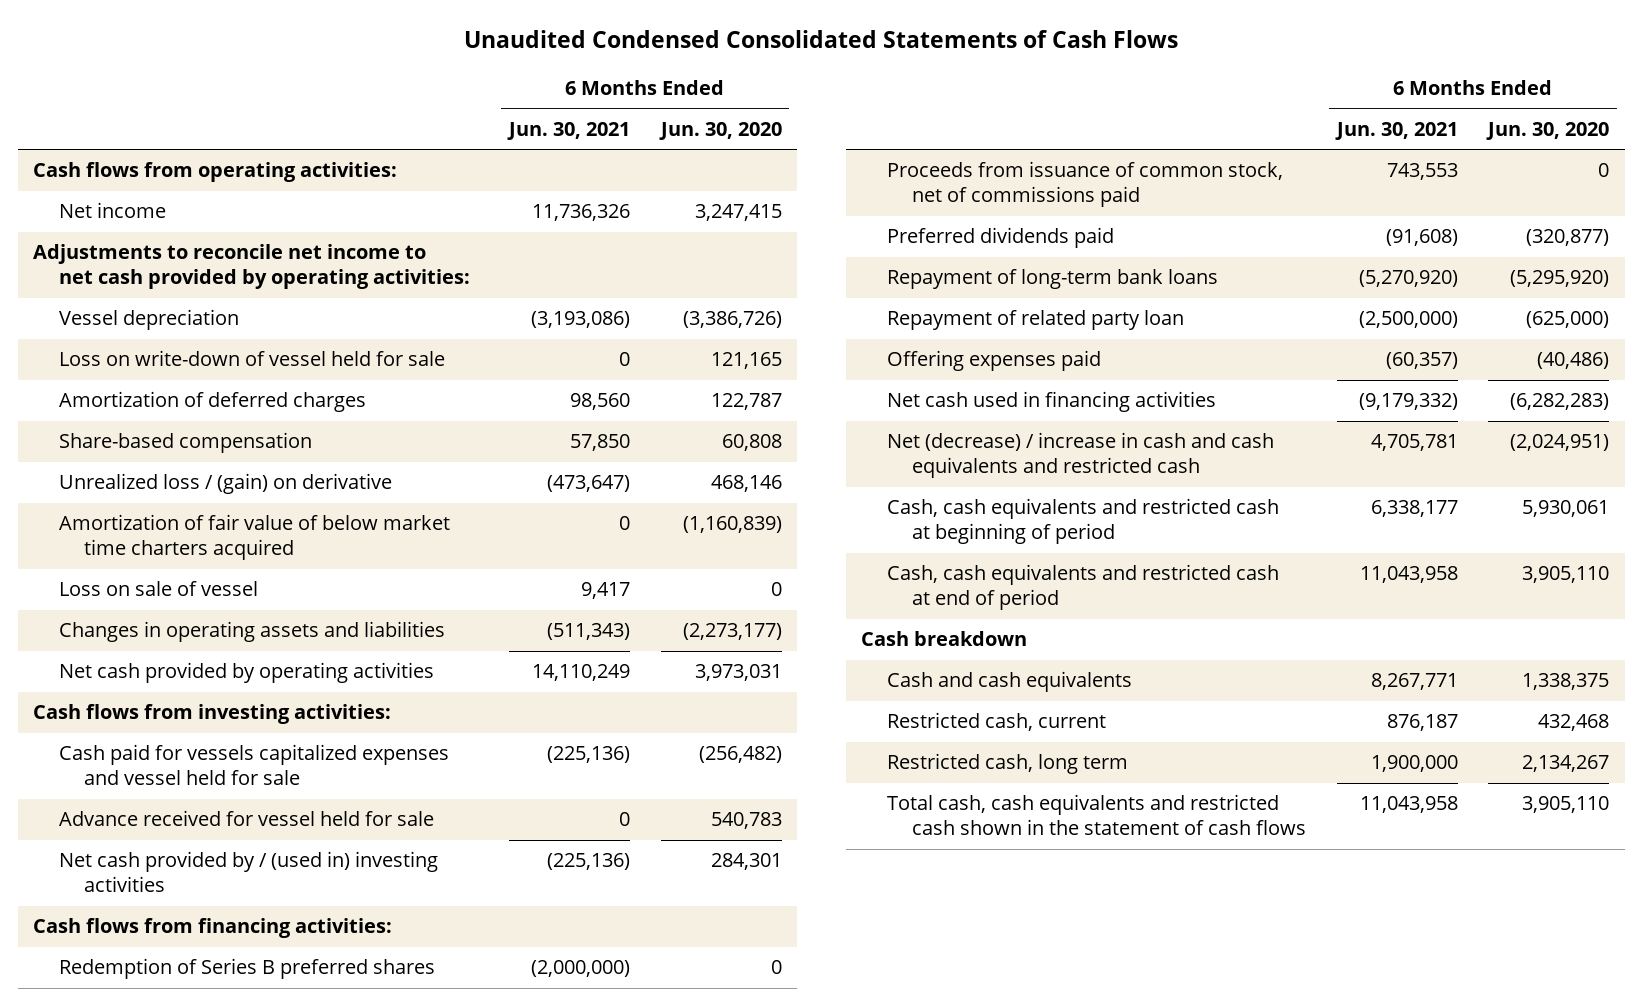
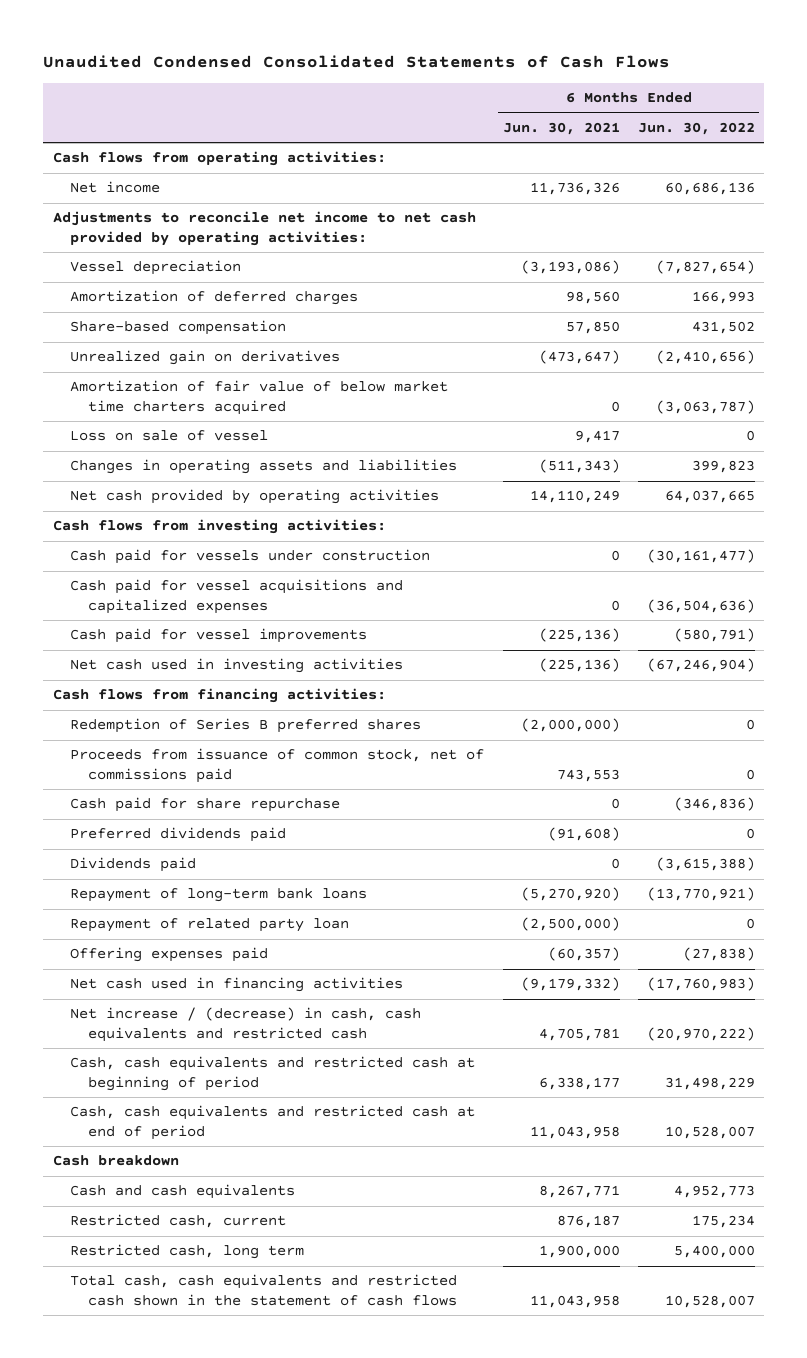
[658,121,782,140] Jun. 30, 2020 -> none
none -> [637,121,755,135] Jun. 30, 2022
[58,350,445,367] Loss on write-down of vessel held for sale -> none
[58,473,392,495] Unrealized loss / (gain) on derivative -> [70,350,341,366] Unrealized gain on derivatives
[58,810,434,827] Advance received for vessel held for sale -> none
none -> [70,549,431,565] Cash paid for vessels under construction
[58,744,449,786] Cash paid for vessels capitalized expenses and vessel held for sale -> [70,579,404,614] Cash paid for vessel acquisitions and capitalized expenses
[546,746,630,764] (225,136) -> [610,599,620,611] 0
none -> [70,628,368,644] Cash paid for vessel improvements
[58,851,438,893] Net cash provided by / (used in) investing activities -> [70,658,404,674] Net cash used in investing activities
none -> [70,797,341,813] Cash paid for share repurchase
none -> [70,857,197,873] Dividends paid
[886,432,1274,479] Net (decrease) / increase in cash and cash equivalents and restricted cash -> [70,1007,422,1042] Net increase / (decrease) in cash, cash equivalents and restricted cash

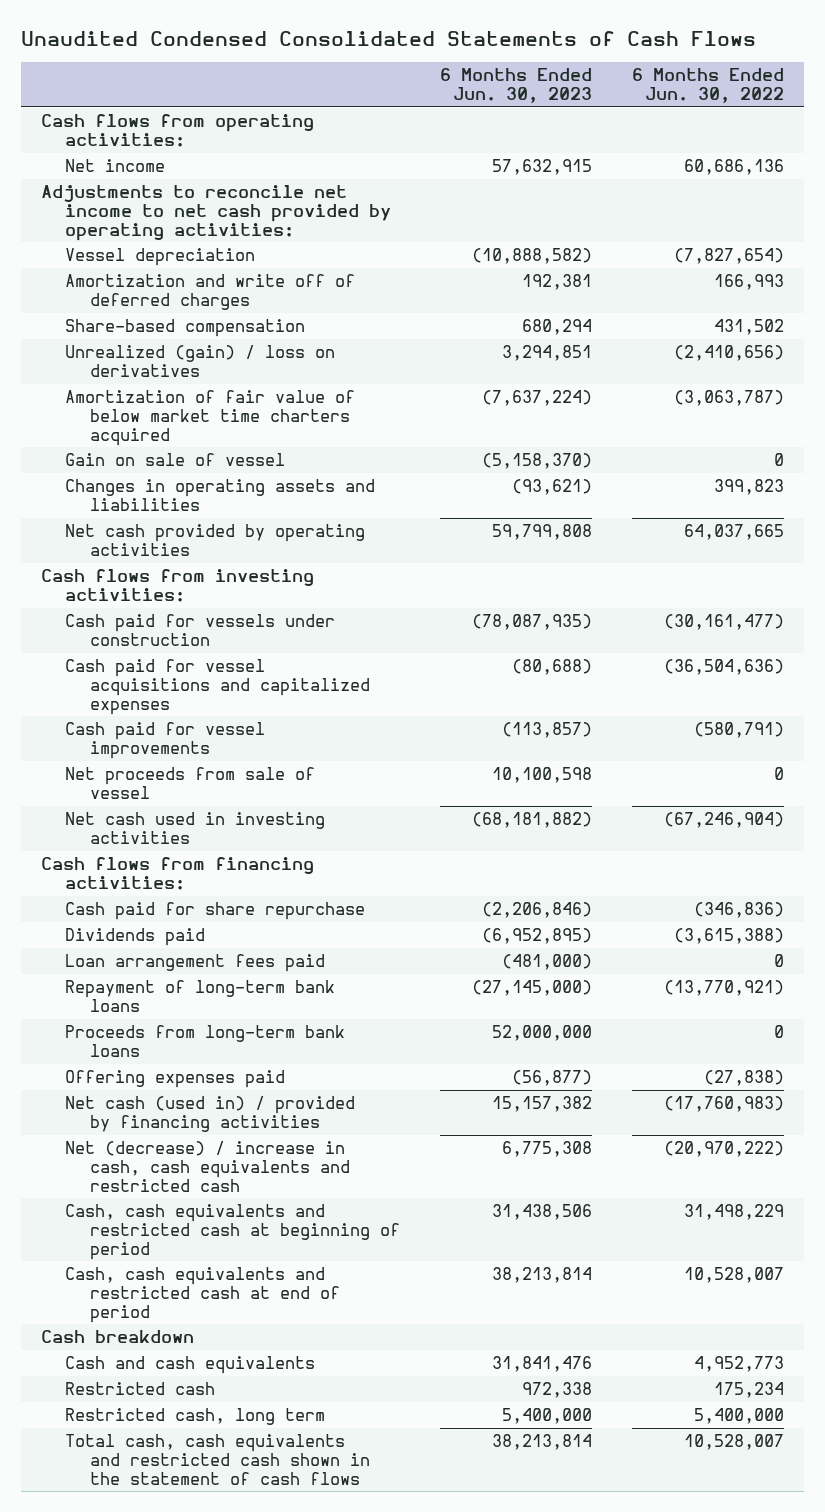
[502,121,620,135] Jun. 30, 2021 -> none
none -> [440,68,593,104] 6 Months Ended Jun. 30, 2023
[70,290,359,306] Amortization of deferred charges -> [65,274,356,310] Amortization and write off of deferred charges
[70,350,341,366] Unrealized gain on derivatives -> [65,345,336,377] Unrealized (gain) / loss on derivatives
[70,430,269,442] Loss on sale of vessel -> [65,453,286,467] Gain on sale of vessel
none -> [65,767,316,799] Net proceeds from sale of vessel
[70,718,422,734] Redemption of Series B preferred shares -> none
[70,748,485,783] Proceeds from issuance of common stock, net of commissions paid -> none
[70,827,287,843] Preferred dividends paid -> none
none -> [65,954,326,973] Loan arrangement fees paid
[70,918,350,933] Repayment of related party loan -> none
none -> [65,1025,346,1057] Proceeds from long-term bank loans
[70,977,404,993] Net cash used in financing activities -> [65,1096,356,1132] Net cash (used in) / provided by financing activities
[70,1007,422,1042] Net increase / (decrease) in cash, cash equivalents and restricted cash -> [65,1141,351,1192] Net (decrease) / increase in cash, cash equivalents and restricted cash
[70,1214,287,1229] Restricted cash, current -> [65,1382,216,1396] Restricted cash

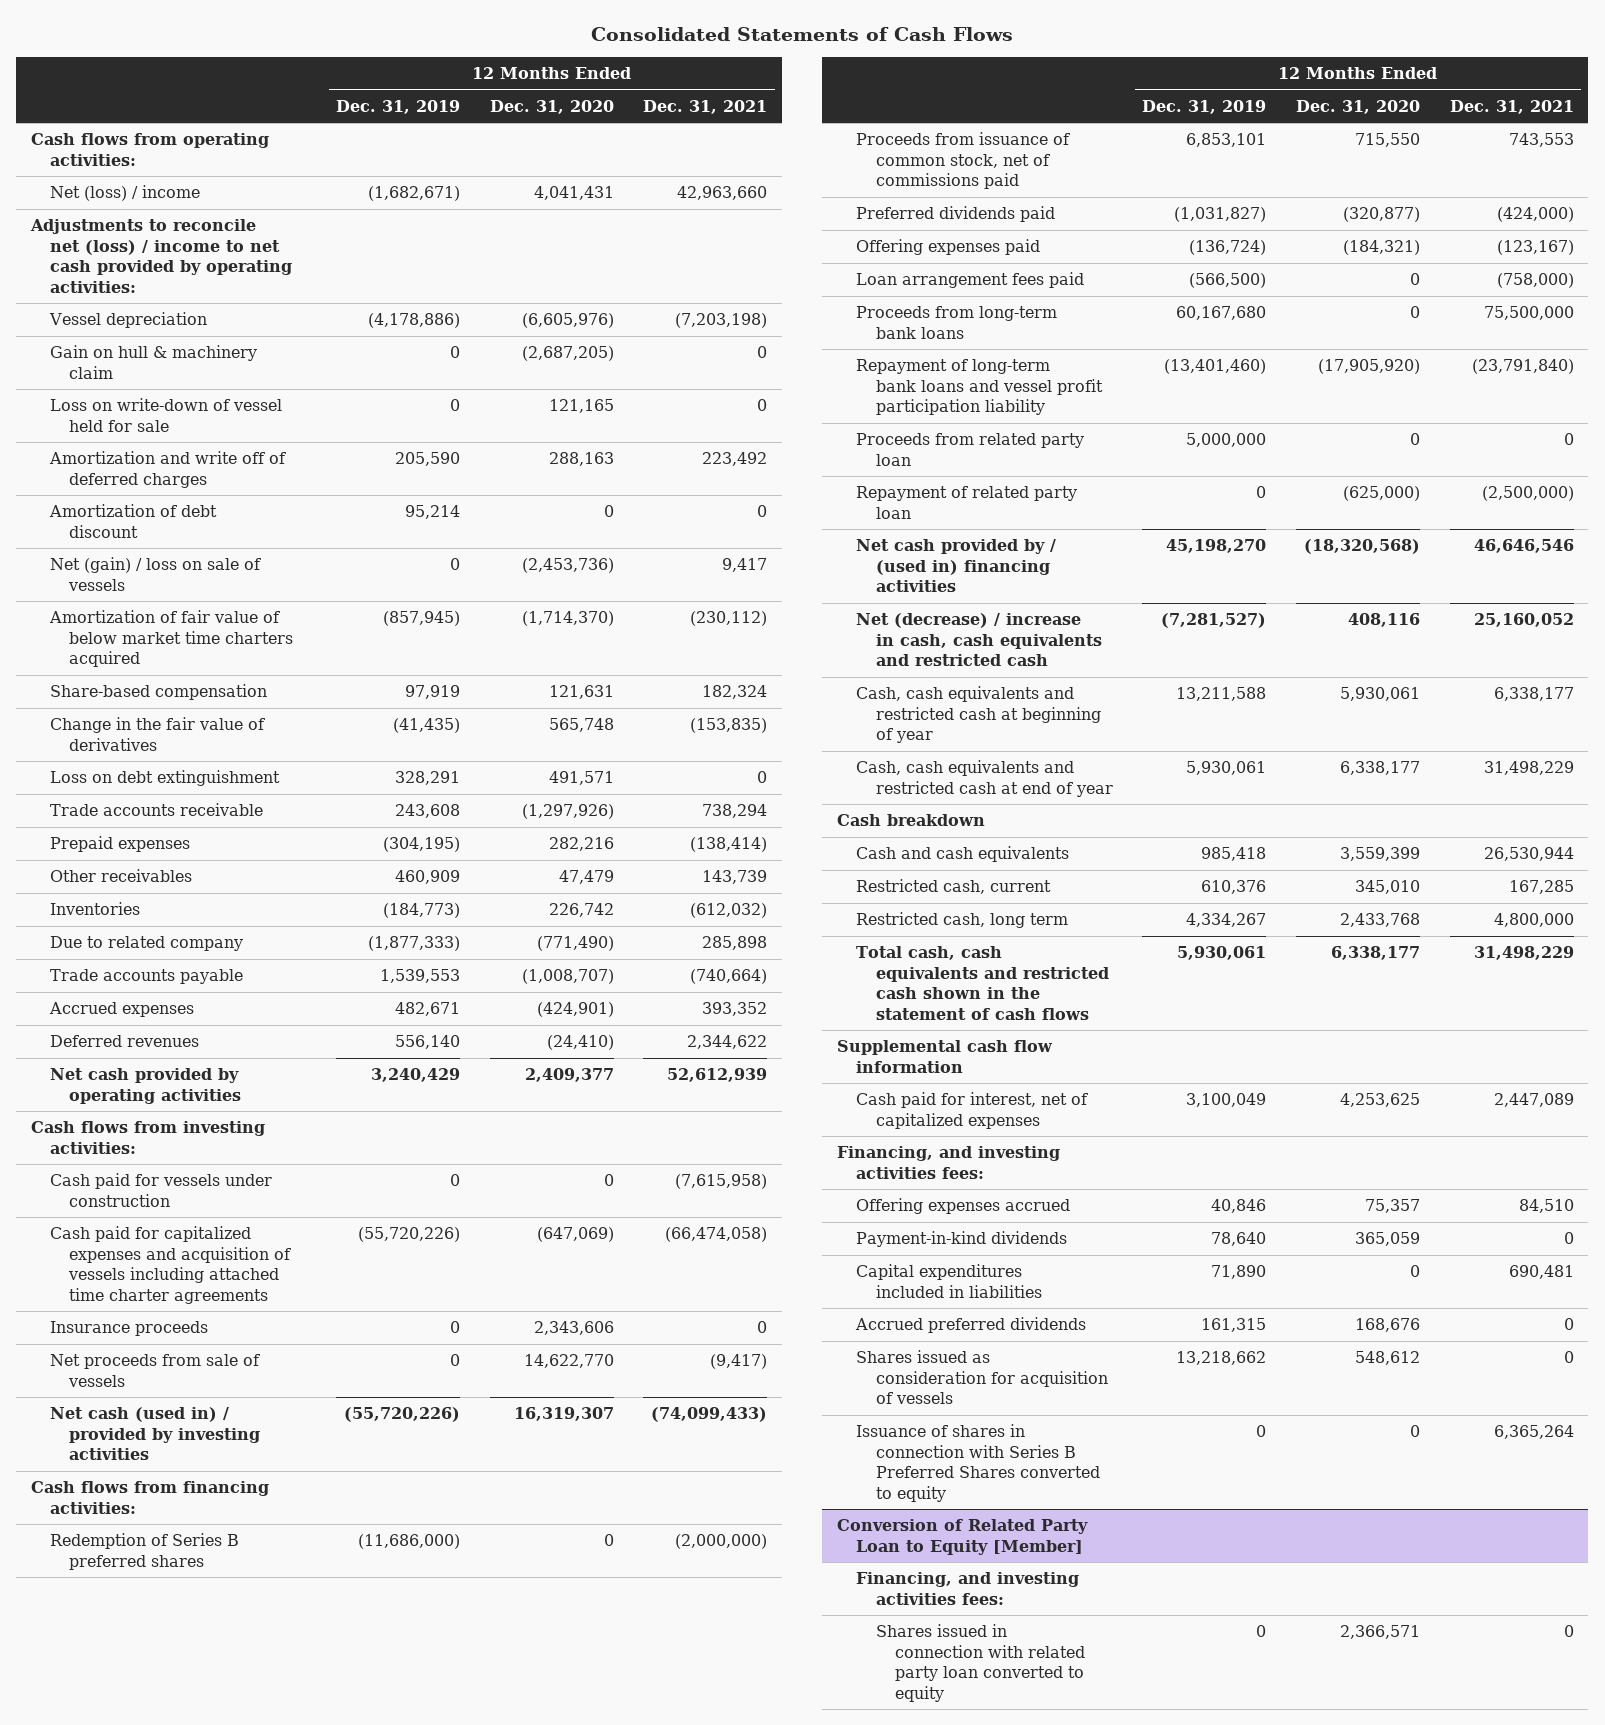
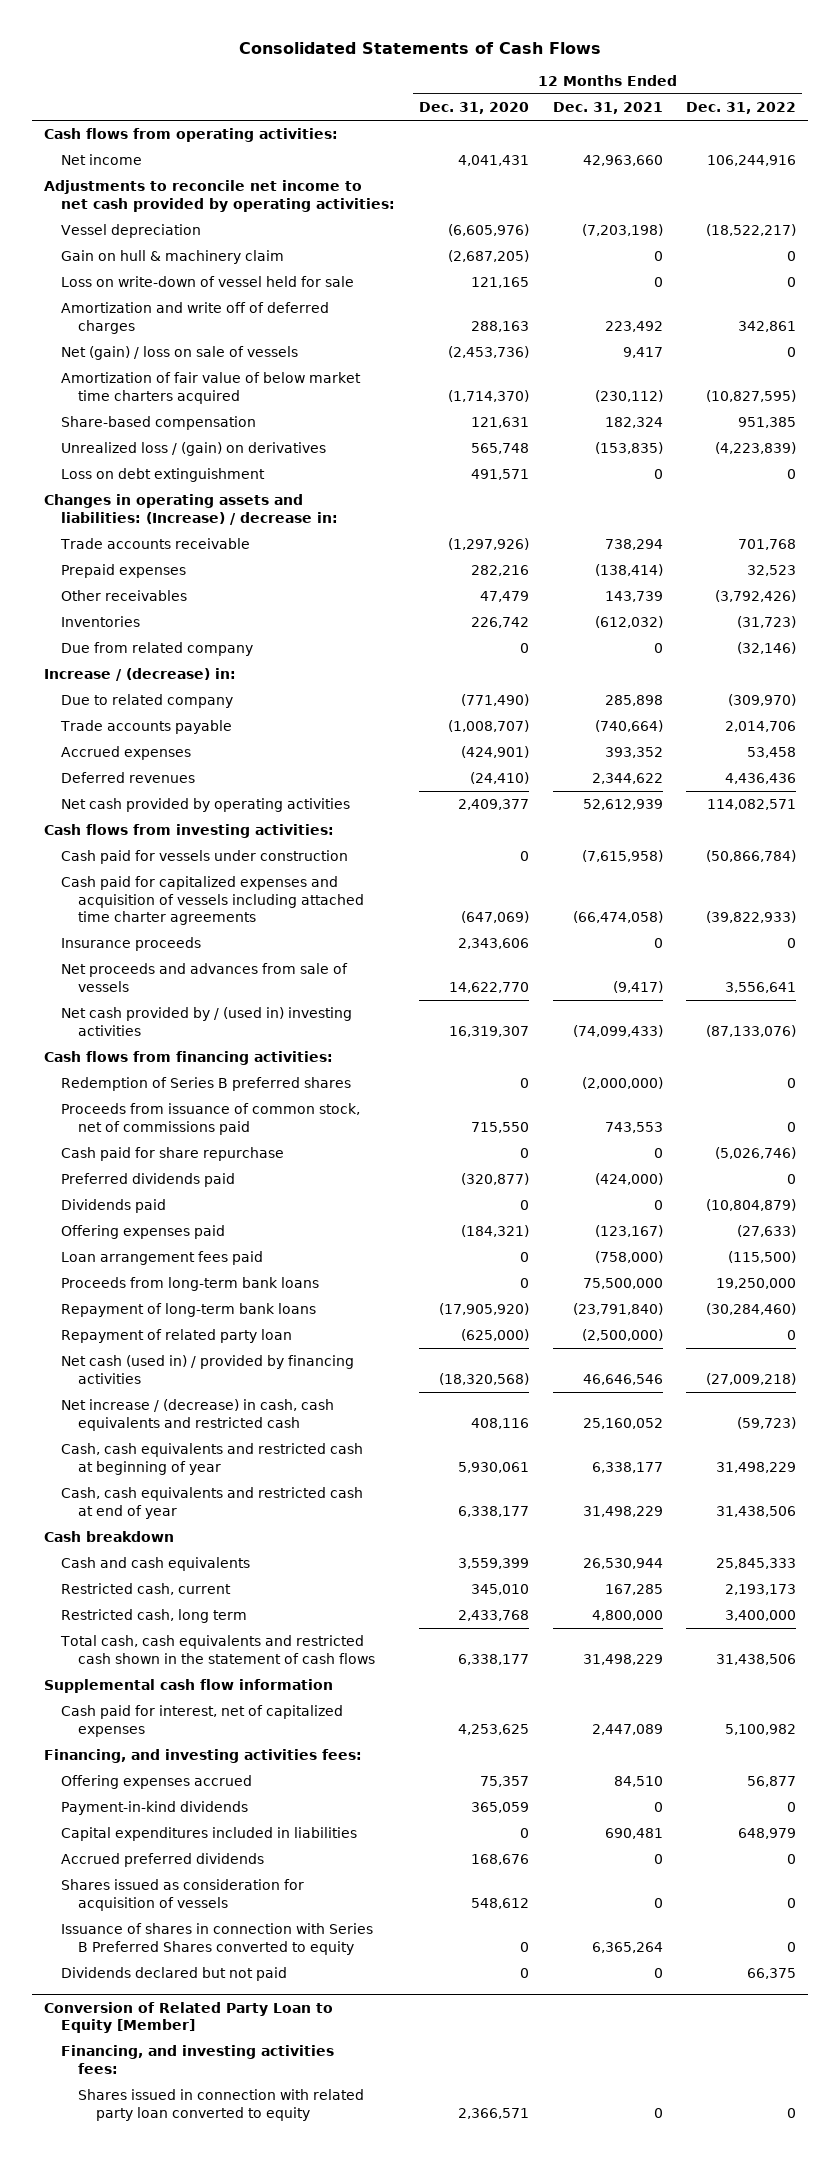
[336,99,461,114] Dec. 31, 2019 -> none
none -> [686,102,797,115] Dec. 31, 2022
[50,185,201,202] Net (loss) / income -> [61,154,143,166] Net income
[29,219,293,293] Adjustments to reconcile net (loss) / income to net cash provided by operating activities: -> [44,180,396,212] Adjustments to reconcile net income to net cash provided by operating activities:
[49,504,218,538] Amortization of debt discount -> none
[50,717,266,751] Change in the fair value of derivatives -> [61,442,327,457] Unrealized loss / (gain) on derivatives
none -> [44,494,339,525] Changes in operating assets and liabilities: (Increase) / decrease in:
none -> [61,642,254,657] Due from related company
none -> [44,668,237,682] Increase / (decrease) in:
[50,1354,261,1387] Net proceeds from sale of vessels -> [61,963,349,992] Net proceeds and advances from sale of vessels
[50,1407,261,1461] Net cash (used in) / provided by investing activities -> [61,1007,353,1036] Net cash provided by / (used in) investing activities
none -> [61,1147,285,1162] Cash paid for share repurchase
none -> [61,1199,167,1214] Dividends paid
[856,433,1085,466] Proceeds from related party loan -> none
[856,359,1103,416] Repayment of long-term bank loans and vessel profit participation liability -> [61,1303,317,1318] Repayment of long-term bank loans
[856,539,1057,593] Net cash provided by / (used in) financing activities -> [61,1355,355,1384] Net cash (used in) / provided by financing activities
[856,613,1102,667] Net (decrease) / increase in cash, cash equivalents and restricted cash -> [61,1399,335,1431] Net increase / (decrease) in cash, cash equivalents and restricted cash
none -> [61,1967,288,1982] Dividends declared but not paid

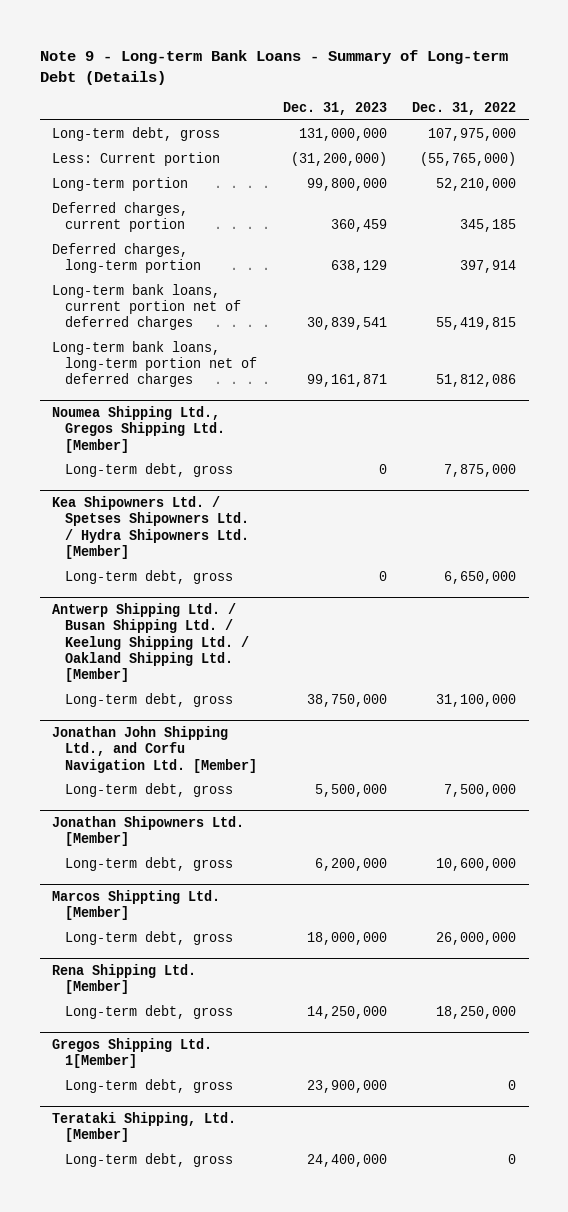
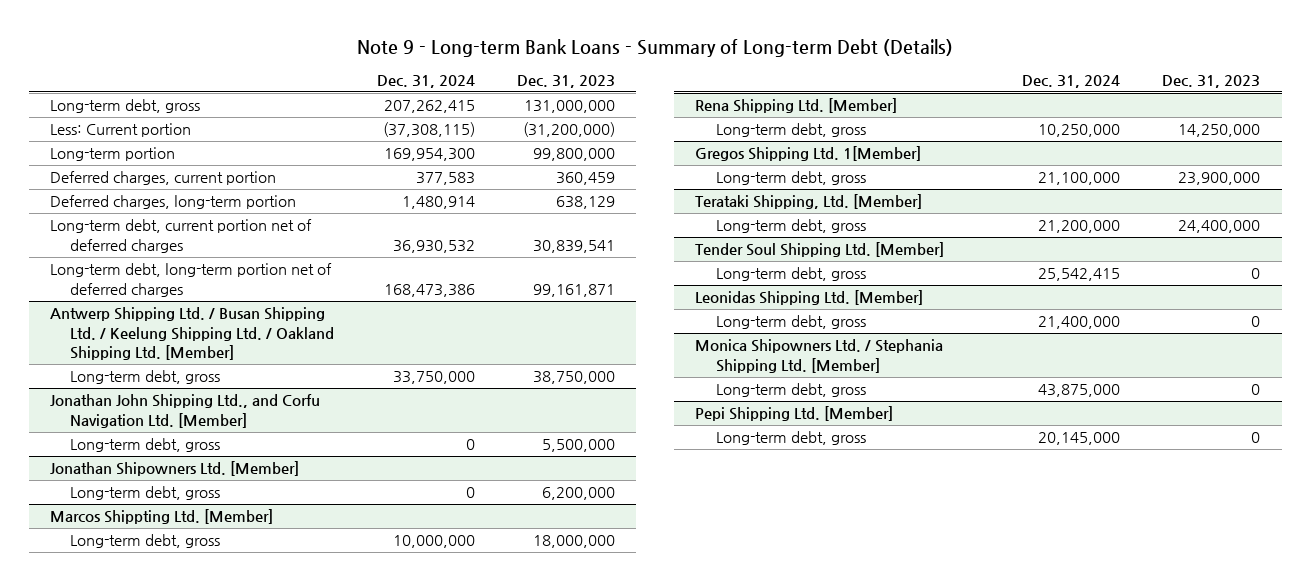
[411,101,516,115] Dec. 31, 2022 -> none
none -> [376,74,475,88] Dec. 31, 2024
[52,405,226,453] Noumea Shipping Ltd., Gregos Shipping Ltd. [Member] -> none
[65,462,234,477] Long-term debt, gross -> none
[52,495,250,559] Kea Shipowners Ltd. / Spetses Shipowners Ltd. / Hydra Shipowners Ltd. [Member] -> none
[65,569,234,584] Long-term debt, gross -> none
[52,283,242,331] Long-term bank loans, current portion net of deferred charges -> [50,219,313,253] Long-term debt, current portion net of deferred charges
[52,340,258,388] Long-term bank loans, long-term portion net of deferred charges -> [50,263,333,297] Long-term debt, long-term portion net of deferred charges
none -> [695,242,945,258] Tender Soul Shipping Ltd. [Member]
none -> [715,267,866,282] Long-term debt, gross
none -> [695,290,924,306] Leonidas Shipping Ltd. [Member]
none -> [715,315,866,330] Long-term debt, gross
none -> [695,339,944,373] Monica Shipowners Ltd. / Stephania Shipping Ltd. [Member]
none -> [715,383,866,398] Long-term debt, gross
none -> [695,406,894,422] Pepi Shipping Ltd. [Member]
none -> [715,431,866,446] Long-term debt, gross

